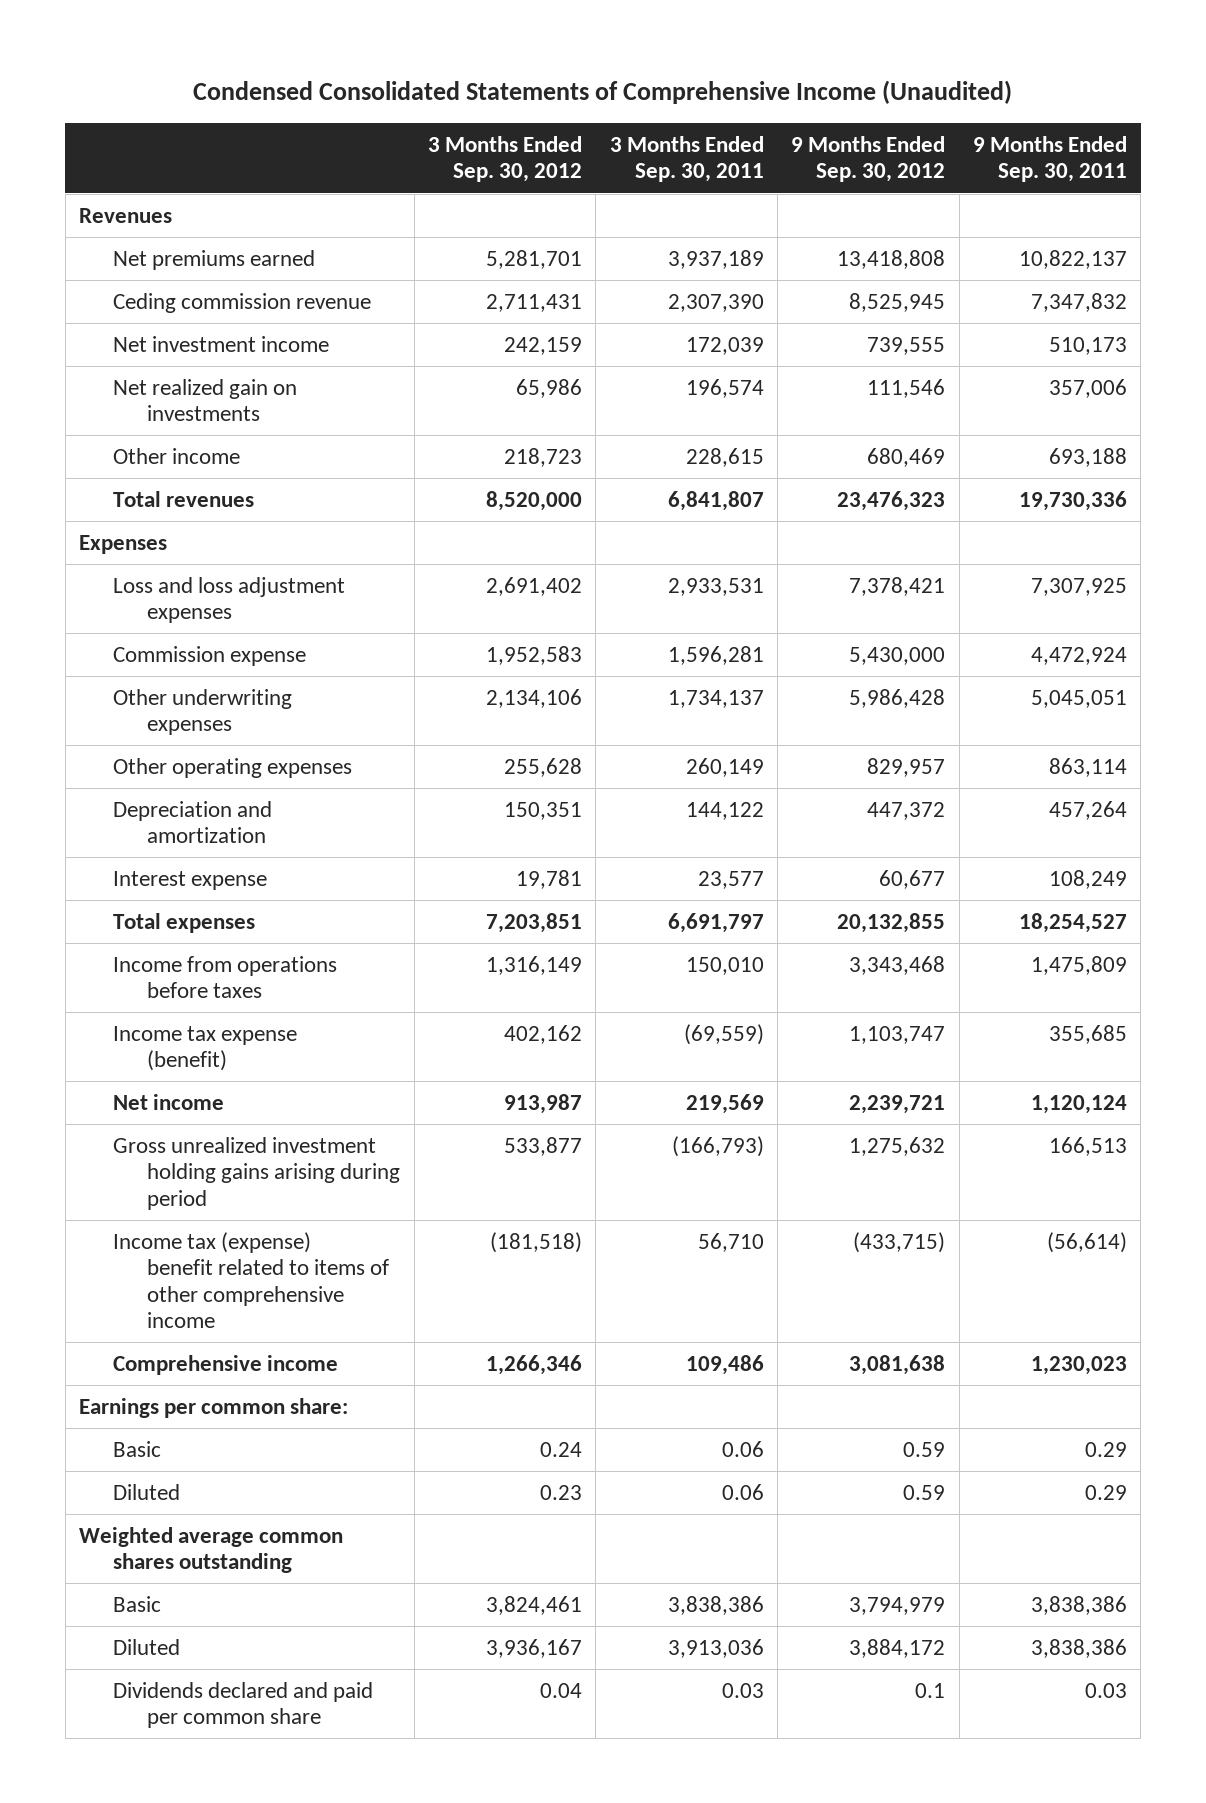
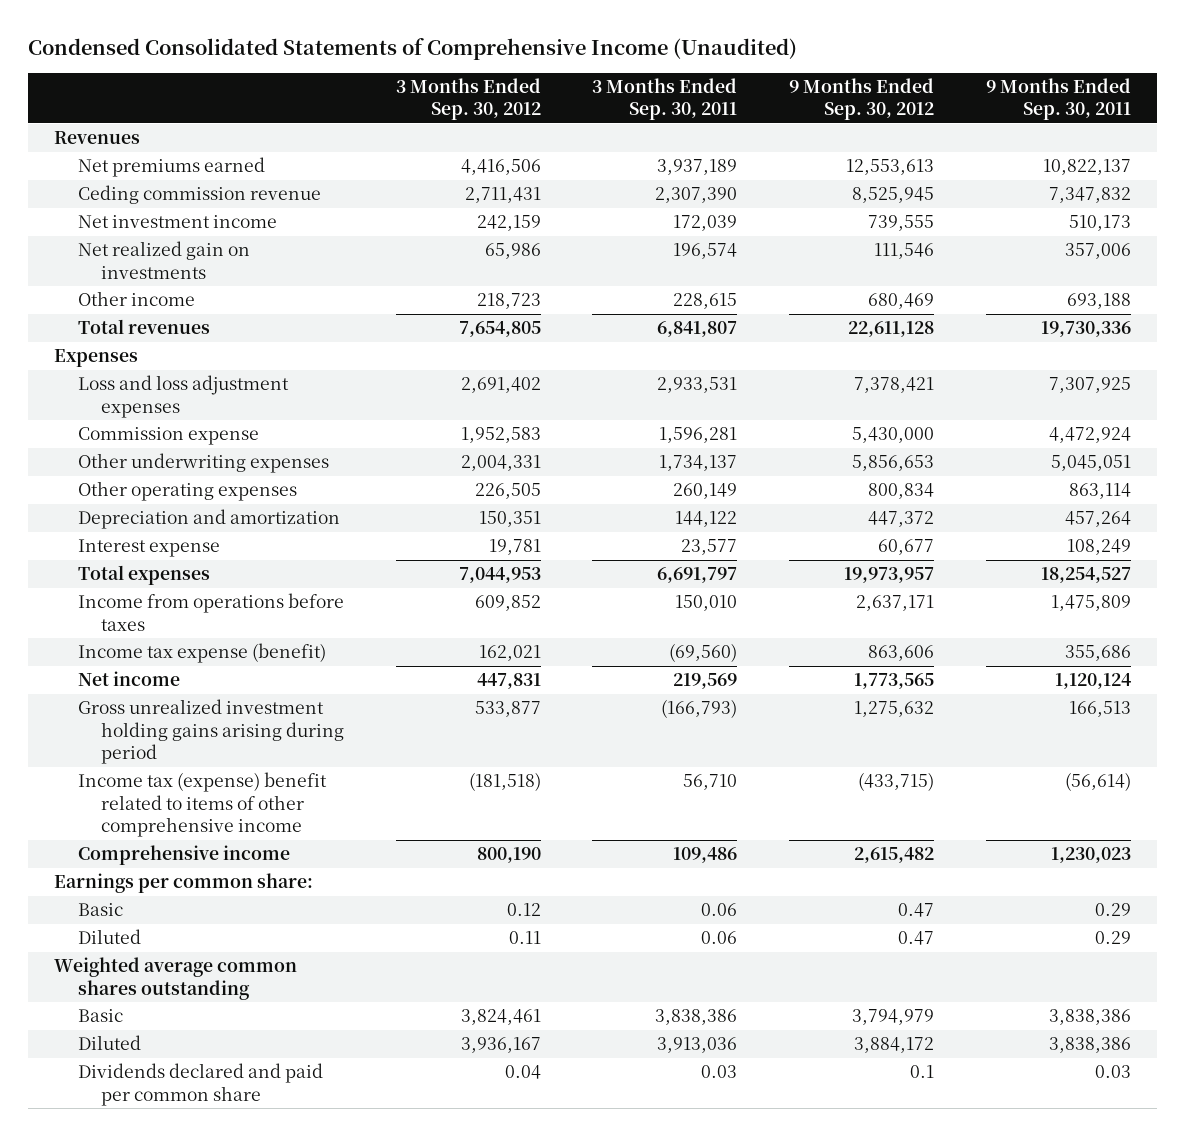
[486,249,583,269] 5,281,701 -> [460,159,541,176] 4,416,506
[837,249,946,269] 13,418,808 -> [846,159,935,176] 12,553,613
[486,490,583,511] 8,520,000 -> [458,321,541,338] 7,654,805
[837,490,946,511] 23,476,323 -> [848,321,935,338] 22,611,128
[486,688,583,708] 2,134,106 -> [460,455,541,472] 2,004,331
[849,688,946,708] 5,986,428 -> [852,455,935,472] 5,856,653
[504,757,583,777] 255,628 -> [474,483,541,500] 226,505
[867,757,946,777] 829,957 -> [868,483,935,500] 800,834
[486,912,583,933] 7,203,851 -> [458,567,541,584] 7,044,953
[837,912,946,933] 20,132,855 -> [844,567,935,584] 19,973,957
[486,955,583,975] 1,316,149 -> [474,595,541,612] 609,852
[849,955,946,975] 3,343,468 -> [856,595,935,612] 2,637,171
[504,1024,583,1044] 402,162 -> [478,645,541,662] 162,021
[683,1023,764,1045] (69,559) -> [669,643,738,663] (69,560)
[849,1025,946,1044] 1,103,747 -> [868,645,935,662] 863,606
[1049,1024,1128,1044] 355,685 -> [1064,645,1131,662] 355,686
[504,1093,583,1114] 913,987 -> [476,673,541,690] 447,831
[849,1094,946,1114] 2,239,721 -> [854,673,935,690] 1,773,565
[486,1354,583,1375] 1,266,346 -> [476,847,541,864] 800,190
[849,1354,946,1375] 3,081,638 -> [854,847,935,864] 2,615,482
[540,1441,583,1457] 0.24 -> [506,903,541,917] 0.12
[903,1441,946,1457] 0.59 -> [898,903,935,918] 0.47
[540,1484,583,1500] 0.23 -> [508,931,541,945] 0.11
[903,1484,946,1500] 0.59 -> [898,931,935,946] 0.47

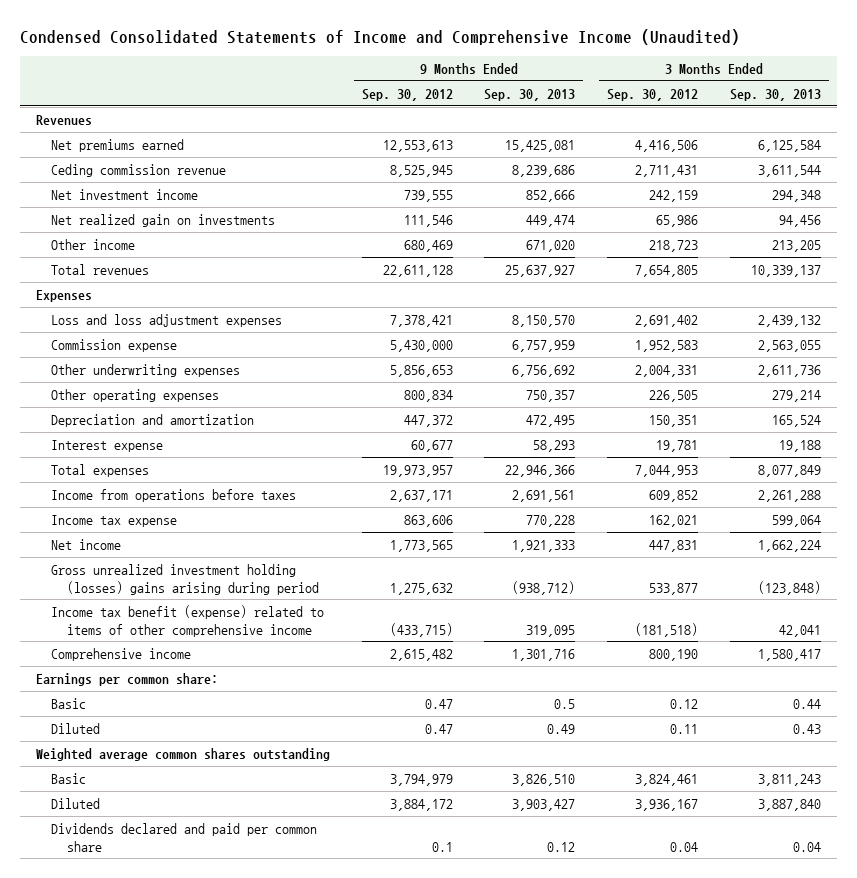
[28,38,798,61] Condensed Consolidated Statements of Comprehensive Income (Unaudited) -> [20,29,741,46] Condensed Consolidated Statements of Income and Comprehensive Income (Unaudited)
[592,77,738,121] 3 Months Ended Sep. 30, 2011 -> none
[985,77,1131,121] 9 Months Ended Sep. 30, 2011 -> none
none -> [484,88,576,101] Sep. 30, 2013
none -> [729,88,821,101] Sep. 30, 2013
[77,643,326,664] Income tax expense (benefit) -> [51,514,178,527] Income tax expense
[77,699,345,765] Gross unrealized investment holding gains arising during period -> [51,563,319,595] Gross unrealized investment holding (losses) gains arising during period
[77,772,327,838] Income tax (expense) benefit related to items of other comprehensive income -> [51,604,325,637] Income tax benefit (expense) related to items of other comprehensive income

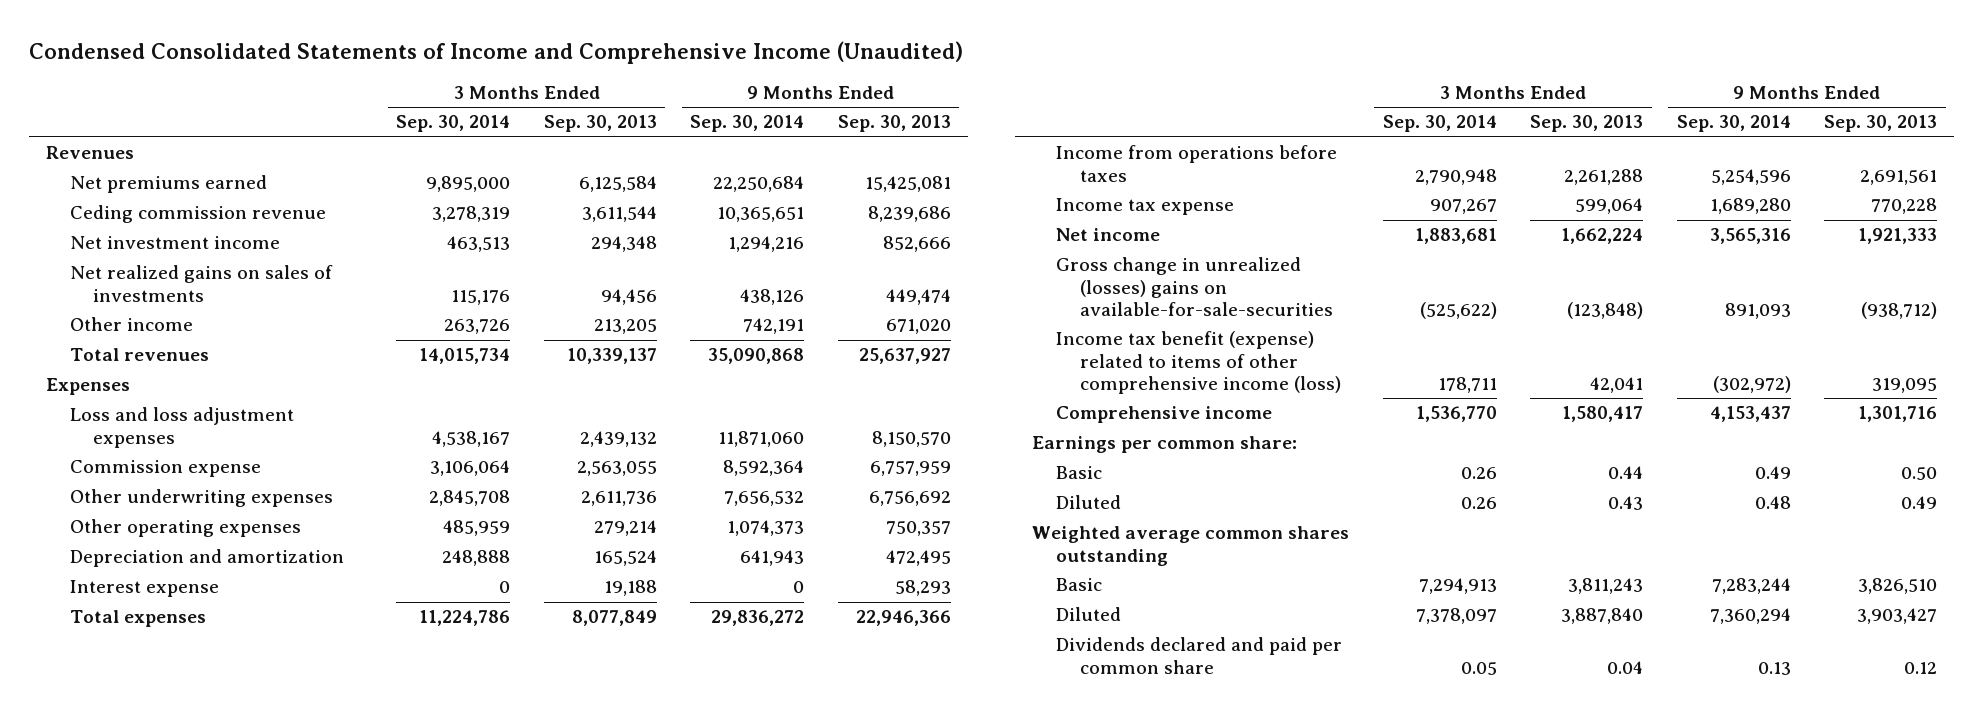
[361,88,453,101] Sep. 30, 2012 -> none
[607,88,699,101] Sep. 30, 2012 -> none
none -> [396,115,511,133] Sep. 30, 2014
none -> [690,115,805,133] Sep. 30, 2014
[51,213,276,227] Net realized gain on investments -> [69,265,333,302] Net realized gains on sales of investments
[51,563,319,595] Gross unrealized investment holding (losses) gains arising during period -> [1055,257,1333,316] Gross change in unrealized (losses) gains on available-for-sale-securities
[51,604,325,637] Income tax benefit (expense) related to items of other comprehensive income -> [1055,331,1341,394] Income tax benefit (expense) related to items of other comprehensive income (loss)
[554,698,576,709] 0.5 -> [1901,467,1938,481] 0.50

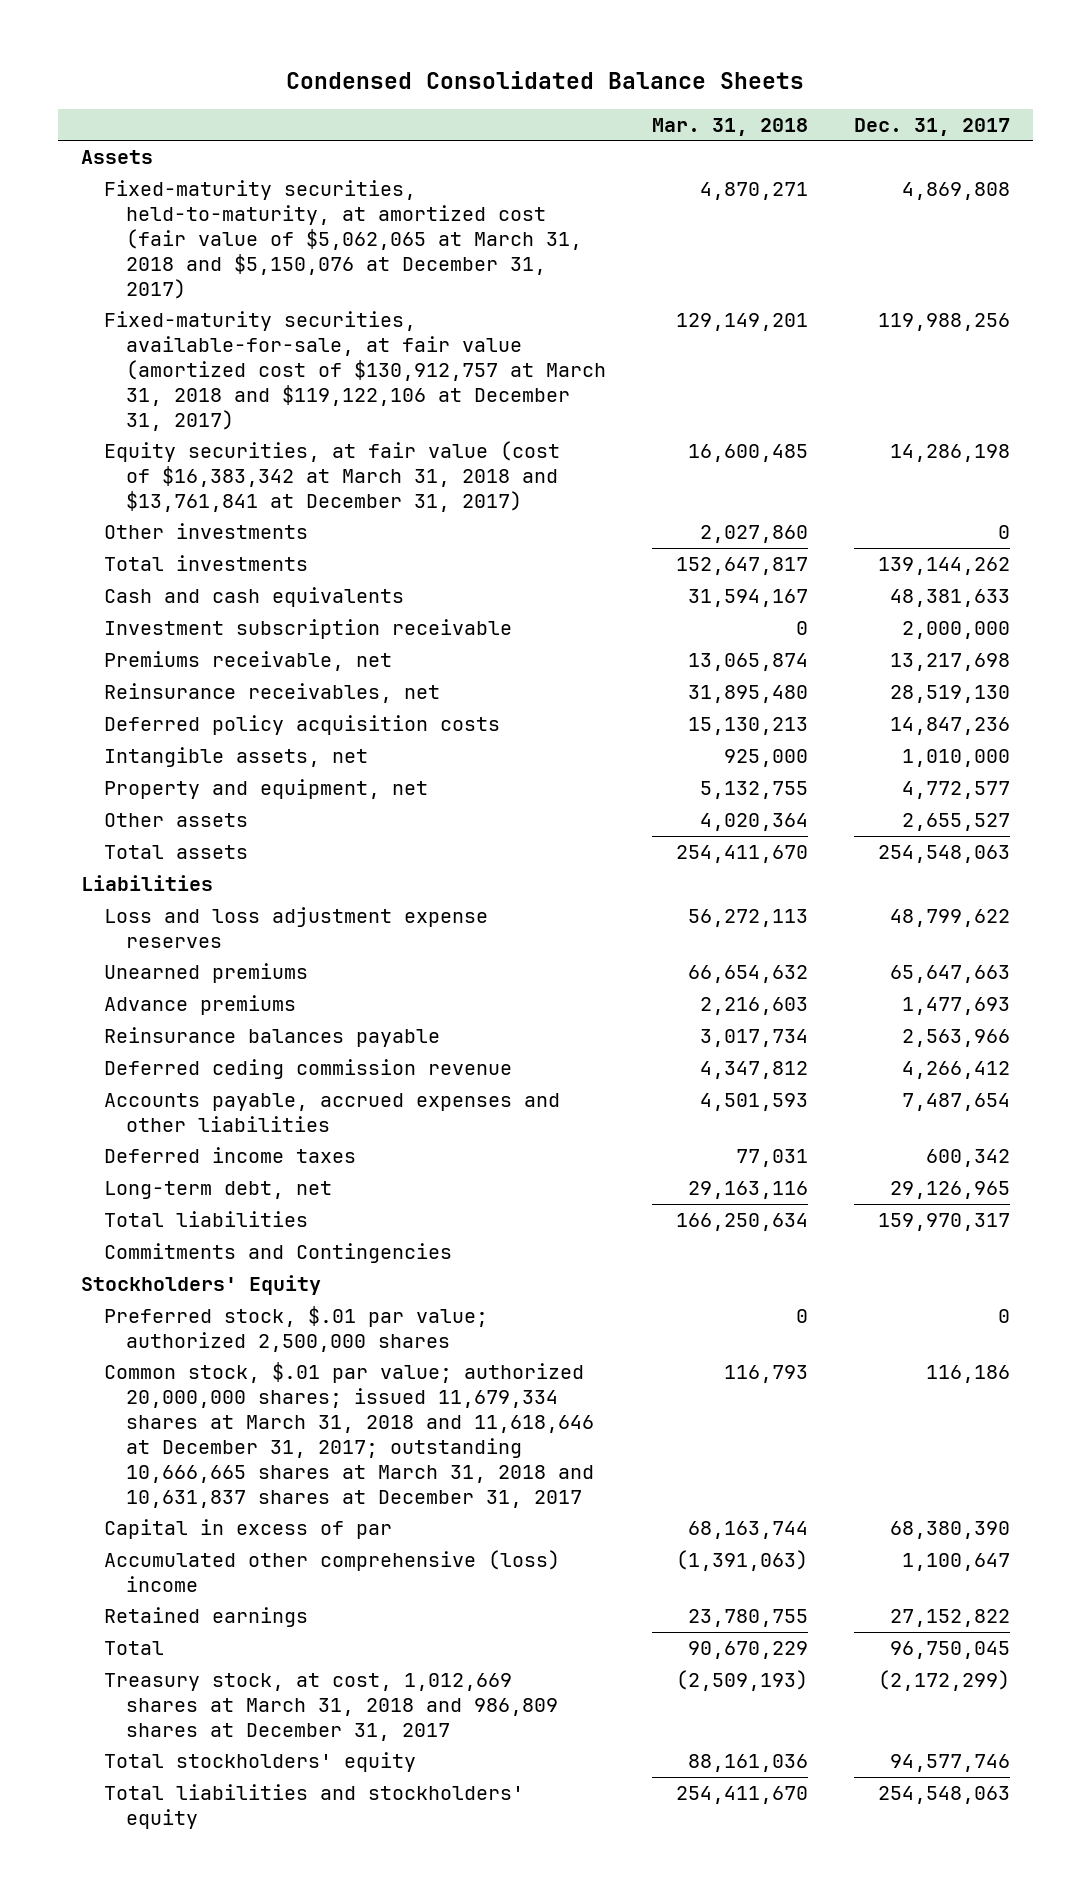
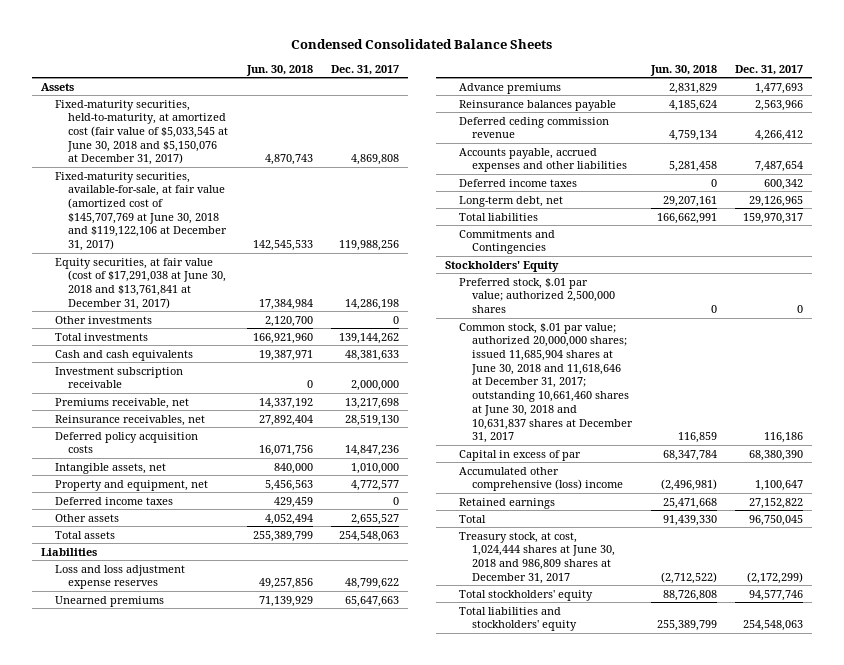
[652,117,809,136] Mar. 31, 2018 -> none
none -> [245,64,313,76] Jun. 30, 2018
[103,180,583,299] Fixed-maturity securities, held-to-maturity, at amortized cost (fair value of $5,062,065 at March 31, 2018 and $5,150,076 at December 31, 2017) -> [54,99,229,166] Fixed-maturity securities, held-to-maturity, at amortized cost (fair value of $5,033,545 at June 30, 2018 and $5,150,076 at December 31, 2017)
[103,311,607,431] Fixed-maturity securities, available-for-sale, at fair value (amortized cost of $130,912,757 at March 31, 2018 and $119,122,106 at December 31, 2017) -> [54,171,228,252] Fixed-maturity securities, available-for-sale, at fair value (amortized cost of $145,707,769 at June 30, 2018 and $119,122,106 at December 31, 2017)
[103,441,560,512] Equity securities, at fair value (cost of $16,383,342 at March 31, 2018 and $13,761,841 at December 31, 2017) -> [54,257,227,310] Equity securities, at fair value (cost of $17,291,038 at June 30, 2018 and $13,761,841 at December 31, 2017)
none -> [54,496,173,505] Deferred income taxes
[103,1362,595,1508] Common stock, $.01 par value; authorized 20,000,000 shares; issued 11,679,334 shares at March 31, 2018 and 11,618,646 at December 31, 2017; outstanding 10,666,665 shares at March 31, 2018 and 10,631,837 shares at December 31, 2017 -> [458,322,634,444] Common stock, $.01 par value; authorized 20,000,000 shares; issued 11,685,904 shares at June 30, 2018 and 11,618,646 at December 31, 2017; outstanding 10,661,460 shares at June 30, 2018 and 10,631,837 shares at December 31, 2017
[103,1673,559,1741] Treasury stock, at cost, 1,012,669 shares at March 31, 2018 and 986,809 shares at December 31, 2017 -> [458,531,616,584] Treasury stock, at cost, 1,024,444 shares at June 30, 2018 and 986,809 shares at December 31, 2017

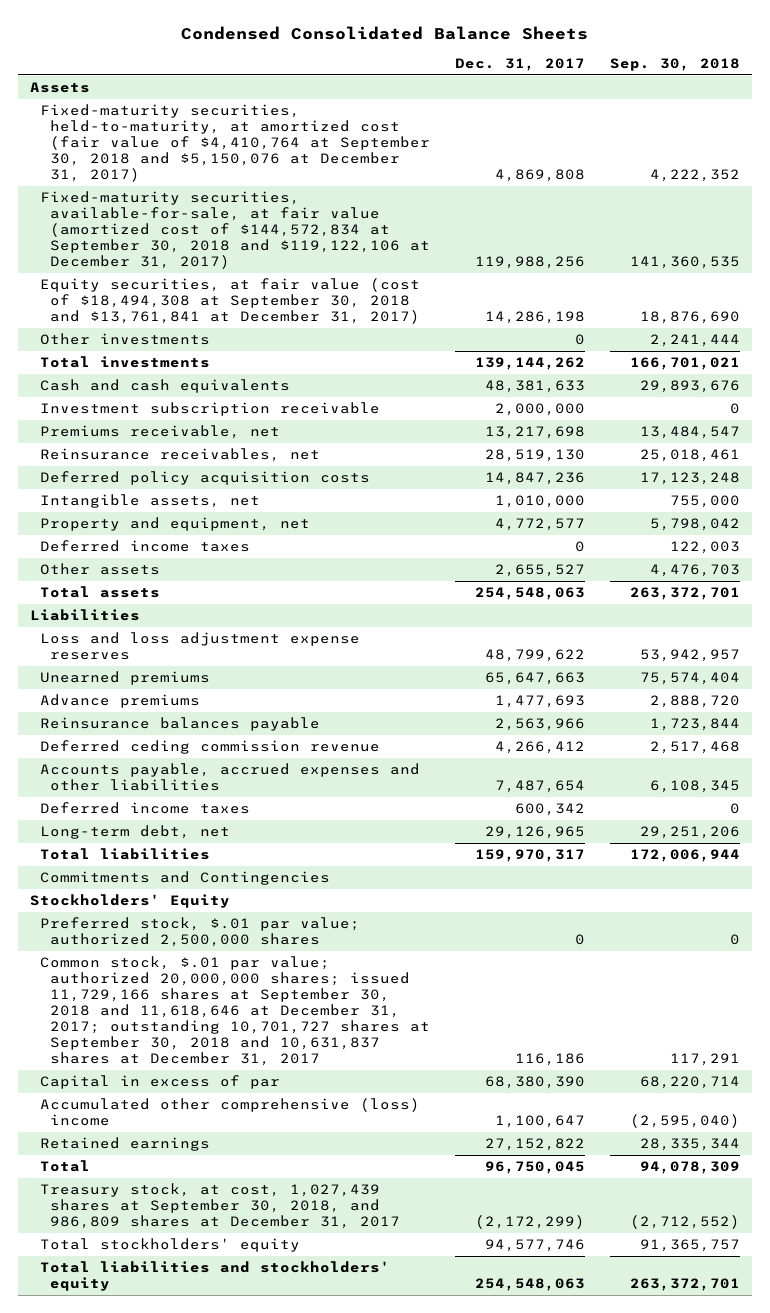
[245,64,313,76] Jun. 30, 2018 -> none
none -> [609,58,740,72] Sep. 30, 2018
[54,99,229,166] Fixed-maturity securities, held-to-maturity, at amortized cost (fair value of $5,033,545 at June 30, 2018 and $5,150,076 at December 31, 2017) -> [40,103,430,183] Fixed-maturity securities, held-to-maturity, at amortized cost (fair value of $4,410,764 at September 30, 2018 and $5,150,076 at December 31, 2017)
[54,171,228,252] Fixed-maturity securities, available-for-sale, at fair value (amortized cost of $145,707,769 at June 30, 2018 and $119,122,106 at December 31, 2017) -> [40,190,430,270] Fixed-maturity securities, available-for-sale, at fair value (amortized cost of $144,572,834 at September 30, 2018 and $119,122,106 at December 31, 2017)
[54,257,227,310] Equity securities, at fair value (cost of $17,291,038 at June 30, 2018 and $13,761,841 at December 31, 2017) -> [40,277,421,325] Equity securities, at fair value (cost of $18,494,308 at September 30, 2018 and $13,761,841 at December 31, 2017)
[458,322,634,444] Common stock, $.01 par value; authorized 20,000,000 shares; issued 11,685,904 shares at June 30, 2018 and 11,618,646 at December 31, 2017; outstanding 10,661,460 shares at June 30, 2018 and 10,631,837 shares at December 31, 2017 -> [40,955,430,1067] Common stock, $.01 par value; authorized 20,000,000 shares; issued 11,729,166 shares at September 30, 2018 and 11,618,646 at December 31, 2017; outstanding 10,701,727 shares at September 30, 2018 and 10,631,837 shares at December 31, 2017
[458,531,616,584] Treasury stock, at cost, 1,024,444 shares at June 30, 2018 and 986,809 shares at December 31, 2017 -> [40,1182,400,1230] Treasury stock, at cost, 1,027,439 shares at September 30, 2018, and 986,809 shares at December 31, 2017

